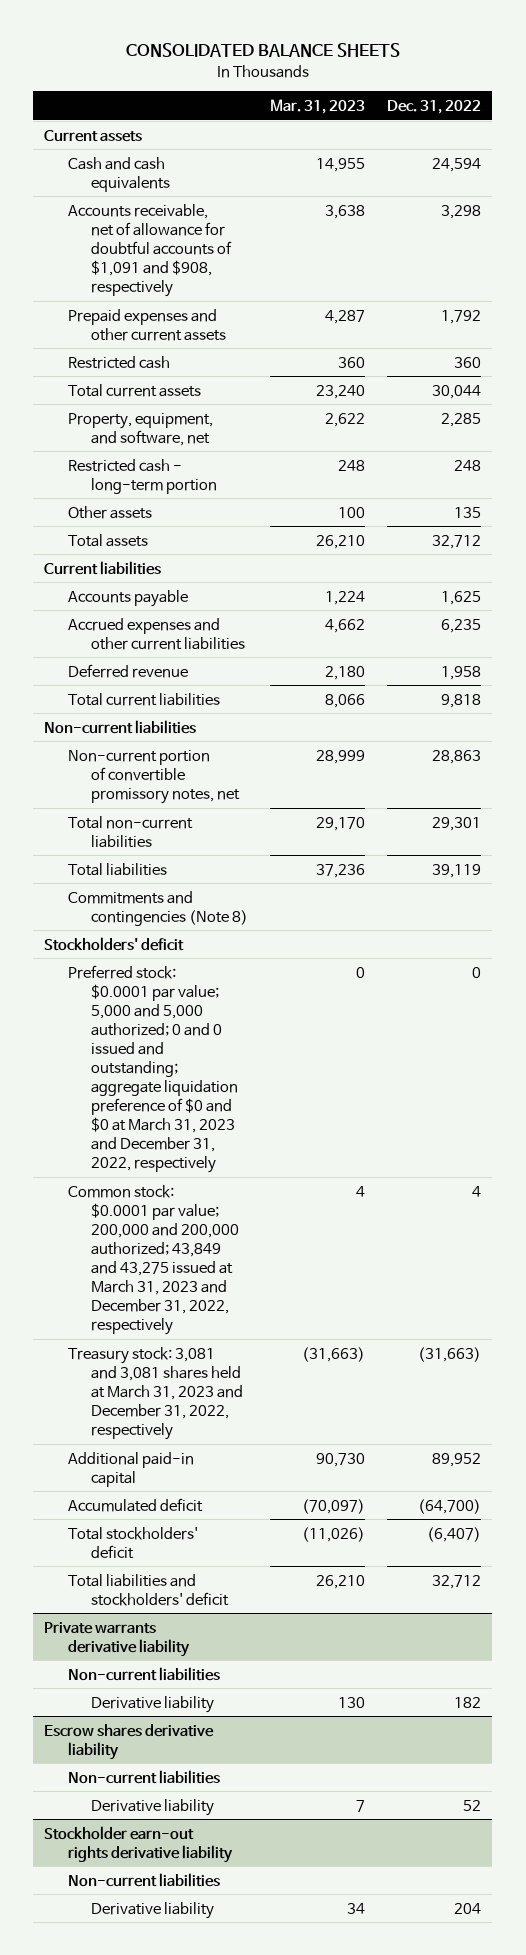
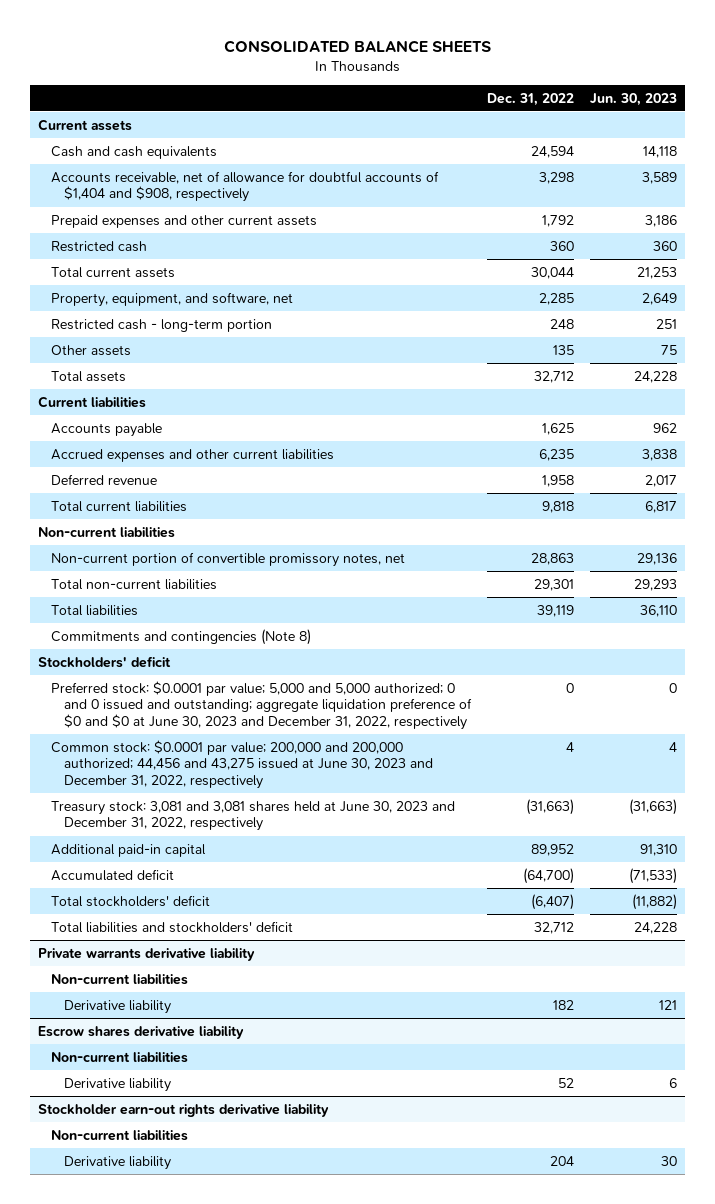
[270,98,366,114] Mar. 31, 2023 -> none
none -> [590,92,678,106] Jun. 30, 2023
[67,203,233,297] Accounts receivable, net of allowance for doubtful accounts of $1,091 and $908, respectively -> [51,170,440,203] Accounts receivable, net of allowance for doubtful accounts of $1,404 and $908, respectively
[67,964,239,1174] Preferred stock: $0.0001 par value; 5,000 and 5,000 authorized; 0 and 0 issued and outstanding; aggregate liquidation preference of $0 and $0 at March 31, 2023 and December 31, 2022, respectively -> [51,680,472,731] Preferred stock: $0.0001 par value; 5,000 and 5,000 authorized; 0 and 0 issued and outstanding; aggregate liquidation preference of $0 and $0 at June 30, 2023 and December 31, 2022, respectively
[67,1184,240,1336] Common stock: $0.0001 par value; 200,000 and 200,000 authorized; 43,849 and 43,275 issued at March 31, 2023 and December 31, 2022, respectively -> [51,739,433,790] Common stock: $0.0001 par value; 200,000 and 200,000 authorized; 44,456 and 43,275 issued at June 30, 2023 and December 31, 2022, respectively
[67,1346,244,1440] Treasury stock: 3,081 and 3,081 shares held at March 31, 2023 and December 31, 2022, respectively -> [51,800,456,832] Treasury stock: 3,081 and 3,081 shares held at June 30, 2023 and December 31, 2022, respectively

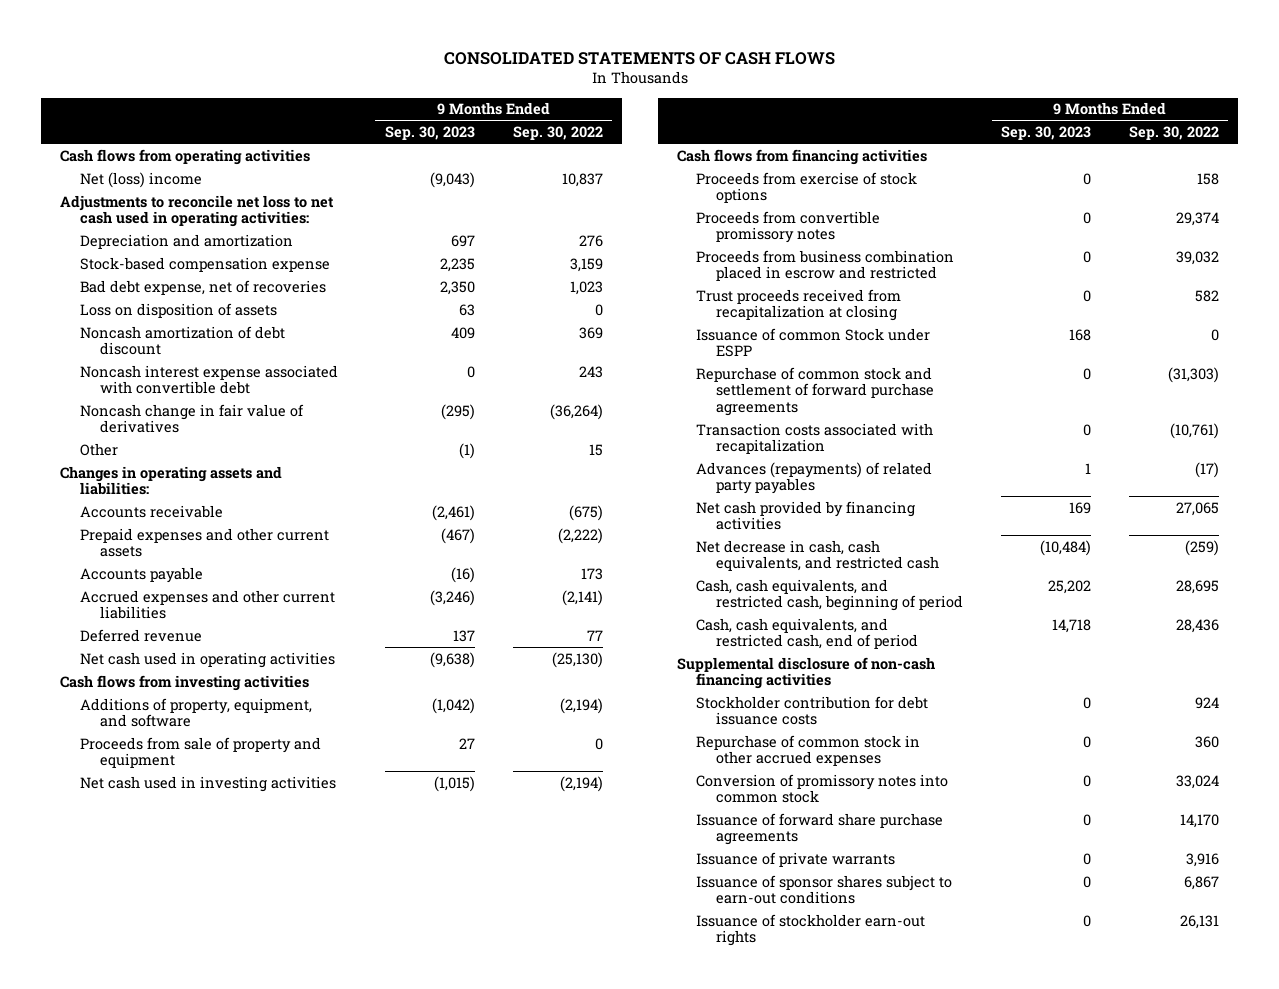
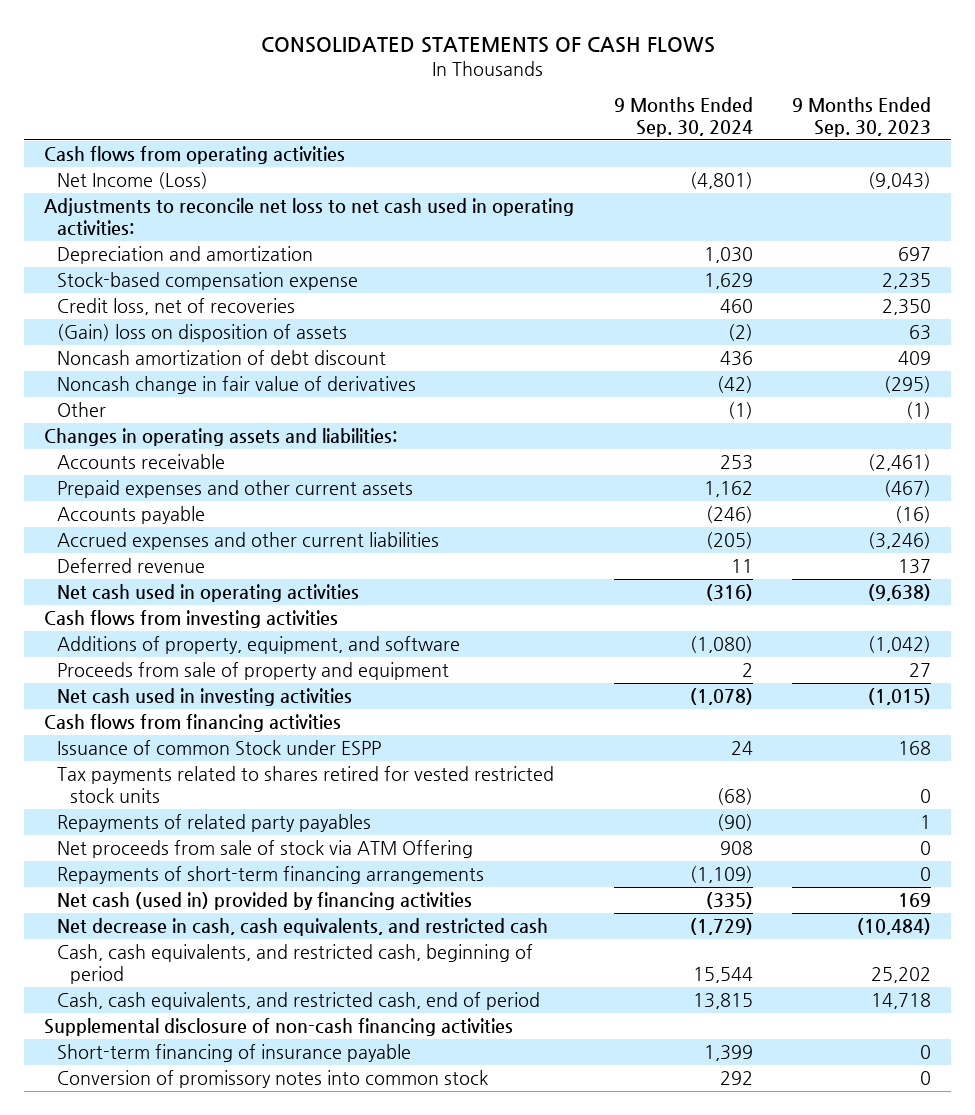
[512,125,603,140] Sep. 30, 2022 -> none
none -> [613,97,753,137] 9 Months Ended Sep. 30, 2024
[80,171,203,188] Net (loss) income -> [57,172,209,190] Net Income (Loss)
[80,279,327,295] Bad debt expense, net of recoveries -> [57,298,296,316] Credit loss, net of recoveries
[80,302,278,318] Loss on disposition of assets -> [57,324,348,343] (Gain) loss on disposition of assets
[80,364,339,395] Noncash interest expense associated with convertible debt -> none
[696,171,918,204] Proceeds from exercise of stock options -> none
[696,210,881,244] Proceeds from convertible promissory notes -> none
[696,249,955,282] Proceeds from business combination placed in escrow and restricted -> none
[696,288,902,322] Trust proceeds received from recapitalization at closing -> none
[696,366,935,417] Repurchase of common stock and settlement of forward purchase agreements -> none
[696,422,934,455] Transaction costs associated with recapitalization -> none
none -> [57,766,555,803] Tax payments related to shares retired for vested restricted stock units
[696,461,933,495] Advances (repayments) of related party payables -> [57,814,372,833] Repayments of related party payables
none -> [57,840,474,859] Net proceeds from sale of stock via ATM Offering
none -> [57,866,485,885] Repayments of short-term financing arrangements
[696,500,916,531] Net cash provided by financing activities -> [57,892,473,911] Net cash (used in) provided by financing activities
[696,695,929,726] Stockholder contribution for debt issuance costs -> none
[696,734,921,767] Repurchase of common stock in other accrued expenses -> none
none -> [57,1044,412,1063] Short-term financing of insurance payable
[696,812,944,846] Issuance of forward share purchase agreements -> none
[696,851,896,867] Issuance of private warrants -> none
[696,874,953,905] Issuance of sponsor shares subject to earn-out conditions -> none
[696,913,926,947] Issuance of stockholder earn-out rights -> none

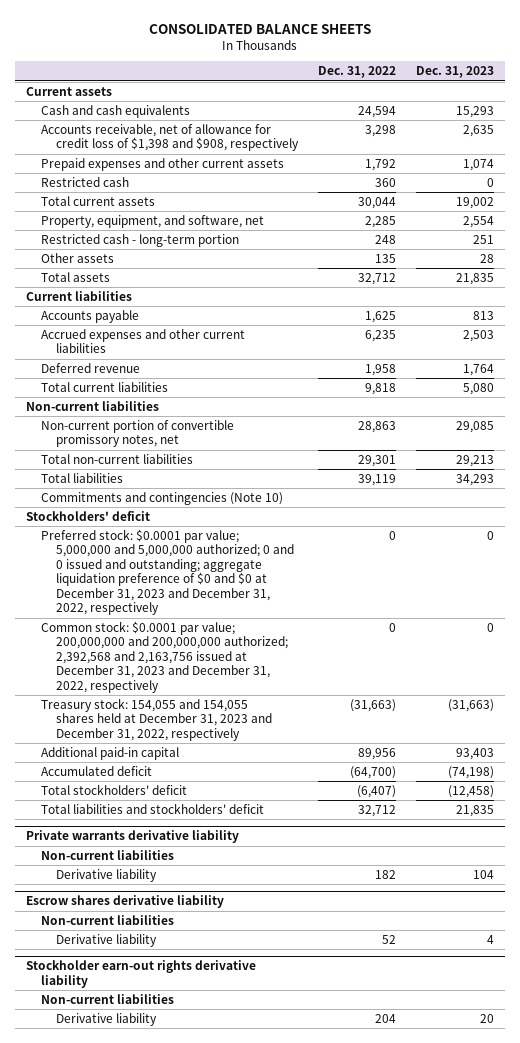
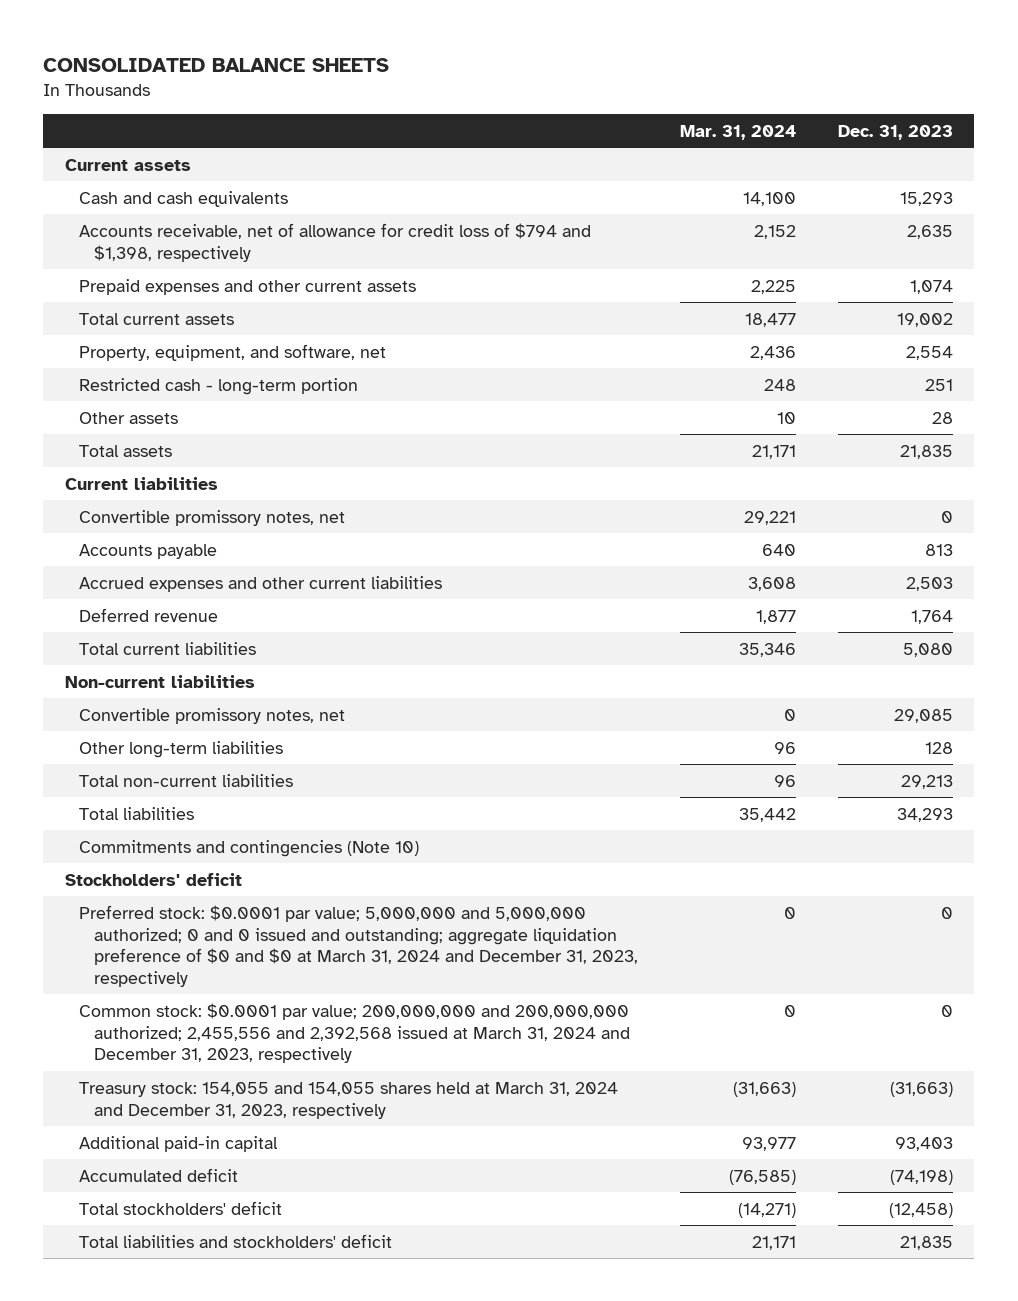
[318,66,397,79] Dec. 31, 2022 -> none
none -> [680,125,797,141] Mar. 31, 2024
[40,124,300,152] Accounts receivable, net of allowance for credit loss of $1,398 and $908, respectively -> [79,222,592,262] Accounts receivable, net of allowance for credit loss of $794 and $1,398, respectively
[40,177,129,188] Restricted cash -> none
none -> [79,509,346,526] Convertible promissory notes, net
[40,420,234,448] Non-current portion of convertible promissory notes, net -> [79,707,346,724] Convertible promissory notes, net
none -> [79,740,284,758] Other long-term liabilities
[40,529,295,616] Preferred stock: $0.0001 par value; 5,000,000 and 5,000,000 authorized; 0 and 0 issued and outstanding; aggregate liquidation preference of $0 and $0 at December 31, 2023 and December 31, 2022, respectively -> [79,904,638,987] Preferred stock: $0.0001 par value; 5,000,000 and 5,000,000 authorized; 0 and 0 issued and outstanding; aggregate liquidation preference of $0 and $0 at March 31, 2024 and December 31, 2023, respectively
[40,621,289,693] Common stock: $0.0001 par value; 200,000,000 and 200,000,000 authorized; 2,392,568 and 2,163,756 issued at December 31, 2023 and December 31, 2022, respectively -> [79,1002,630,1064] Common stock: $0.0001 par value; 200,000,000 and 200,000,000 authorized; 2,455,556 and 2,392,568 issued at March 31, 2024 and December 31, 2023, respectively
[40,698,273,741] Treasury stock: 154,055 and 154,055 shares held at December 31, 2023 and December 31, 2022, respectively -> [79,1081,619,1119] Treasury stock: 154,055 and 154,055 shares held at March 31, 2024 and December 31, 2023, respectively
[25,830,239,844] Private warrants derivative liability -> none
[40,850,174,861] Non-current liabilities -> none
[56,869,158,883] Derivative liability -> none
[25,895,224,909] Escrow shares derivative liability -> none
[40,915,174,926] Non-current liabilities -> none
[56,934,158,948] Derivative liability -> none
[25,960,256,988] Stockholder earn-out rights derivative liability -> none
[40,994,174,1005] Non-current liabilities -> none
[56,1013,158,1027] Derivative liability -> none

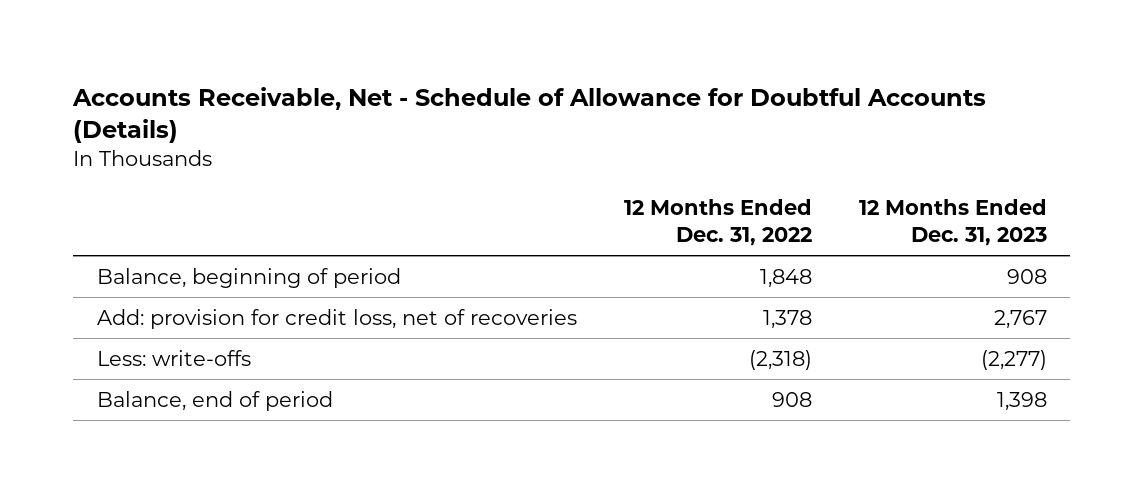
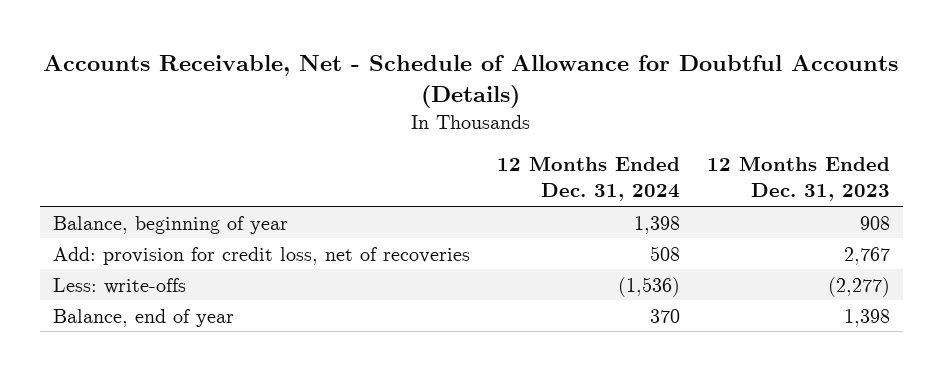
[623,198,812,247] 12 Months Ended Dec. 31, 2022 -> none
none -> [496,156,680,202] 12 Months Ended Dec. 31, 2024
[96,267,401,288] Balance, beginning of period -> [53,215,289,234] Balance, beginning of year
[96,390,333,411] Balance, end of period -> [53,308,235,327] Balance, end of year

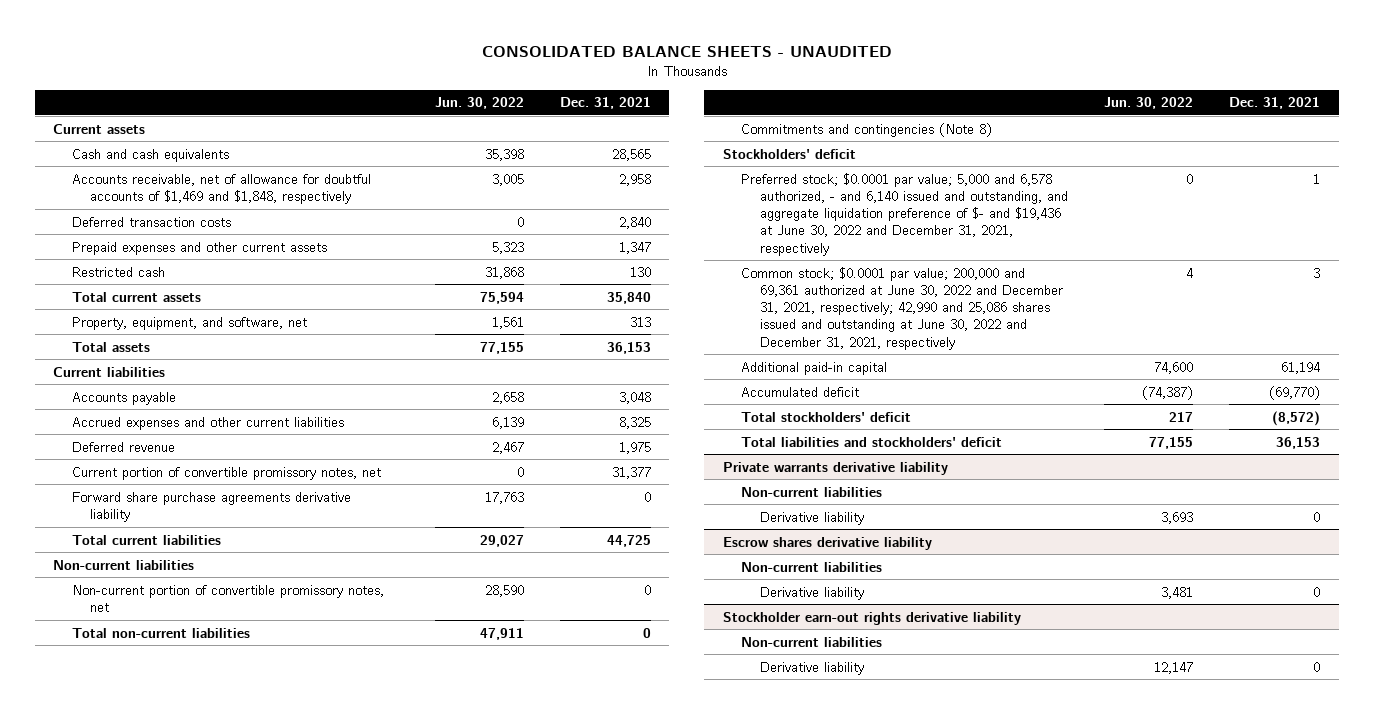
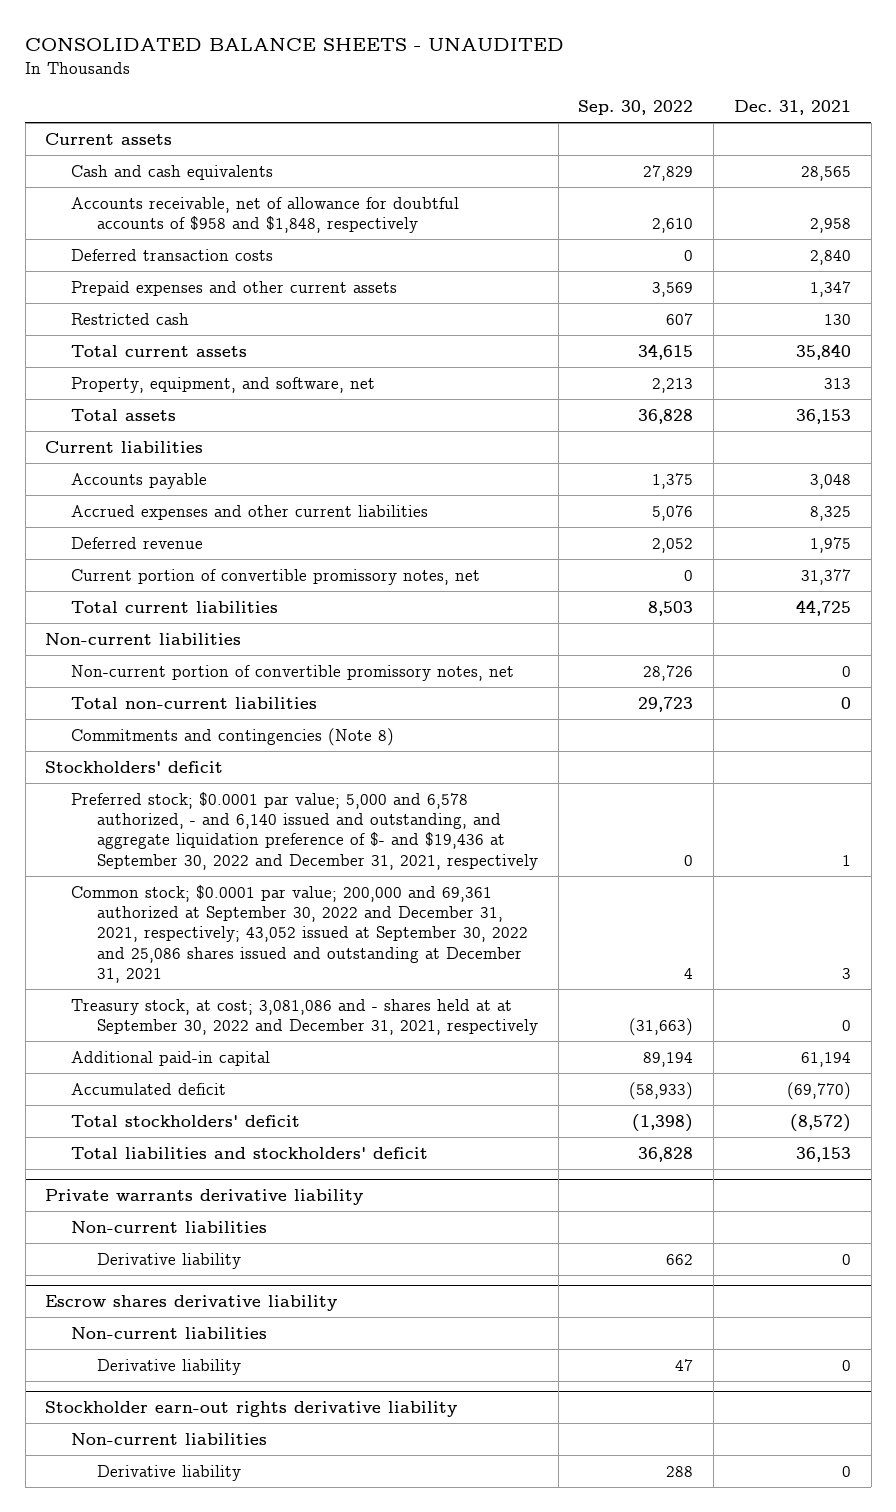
[434,97,524,110] Jun. 30, 2022 -> none
none -> [578,99,694,115] Sep. 30, 2022
[71,173,371,204] Accounts receivable, net of allowance for doubtful accounts of $1,469 and $1,848, respectively -> [71,196,460,234] Accounts receivable, net of allowance for doubtful accounts of $958 and $1,848, respectively
[71,491,351,522] Forward share purchase agreements derivative liability -> none
[741,172,1068,256] Preferred stock; $0.0001 par value; 5,000 and 6,578 authorized, - and 6,140 issued and outstanding, and aggregate liquidation preference of $- and $19,436 at June 30, 2022 and December 31, 2021, respectively -> [71,791,538,870] Preferred stock; $0.0001 par value; 5,000 and 6,578 authorized, - and 6,140 issued and outstanding, and aggregate liquidation preference of $- and $19,436 at September 30, 2022 and December 31, 2021, respectively
[741,266,1063,350] Common stock; $0.0001 par value; 200,000 and 69,361 authorized at June 30, 2022 and December 31, 2021, respectively; 42,990 and 25,086 shares issued and outstanding at June 30, 2022 and December 31, 2021, respectively -> [71,884,528,983] Common stock; $0.0001 par value; 200,000 and 69,361 authorized at September 30, 2022 and December 31, 2021, respectively; 43,052 issued at September 30, 2022 and 25,086 shares issued and outstanding at December 31, 2021
none -> [71,998,538,1036] Treasury stock, at cost; 3,081,086 and - shares held at at September 30, 2022 and December 31, 2021, respectively

